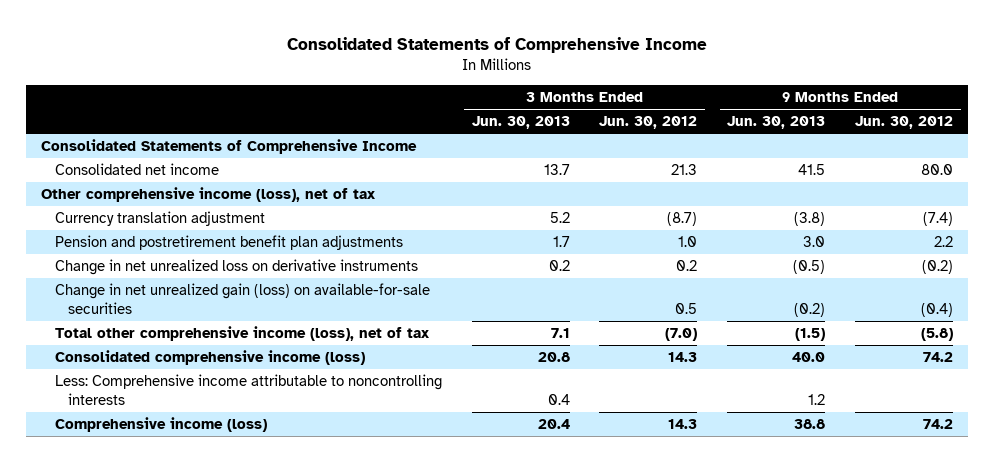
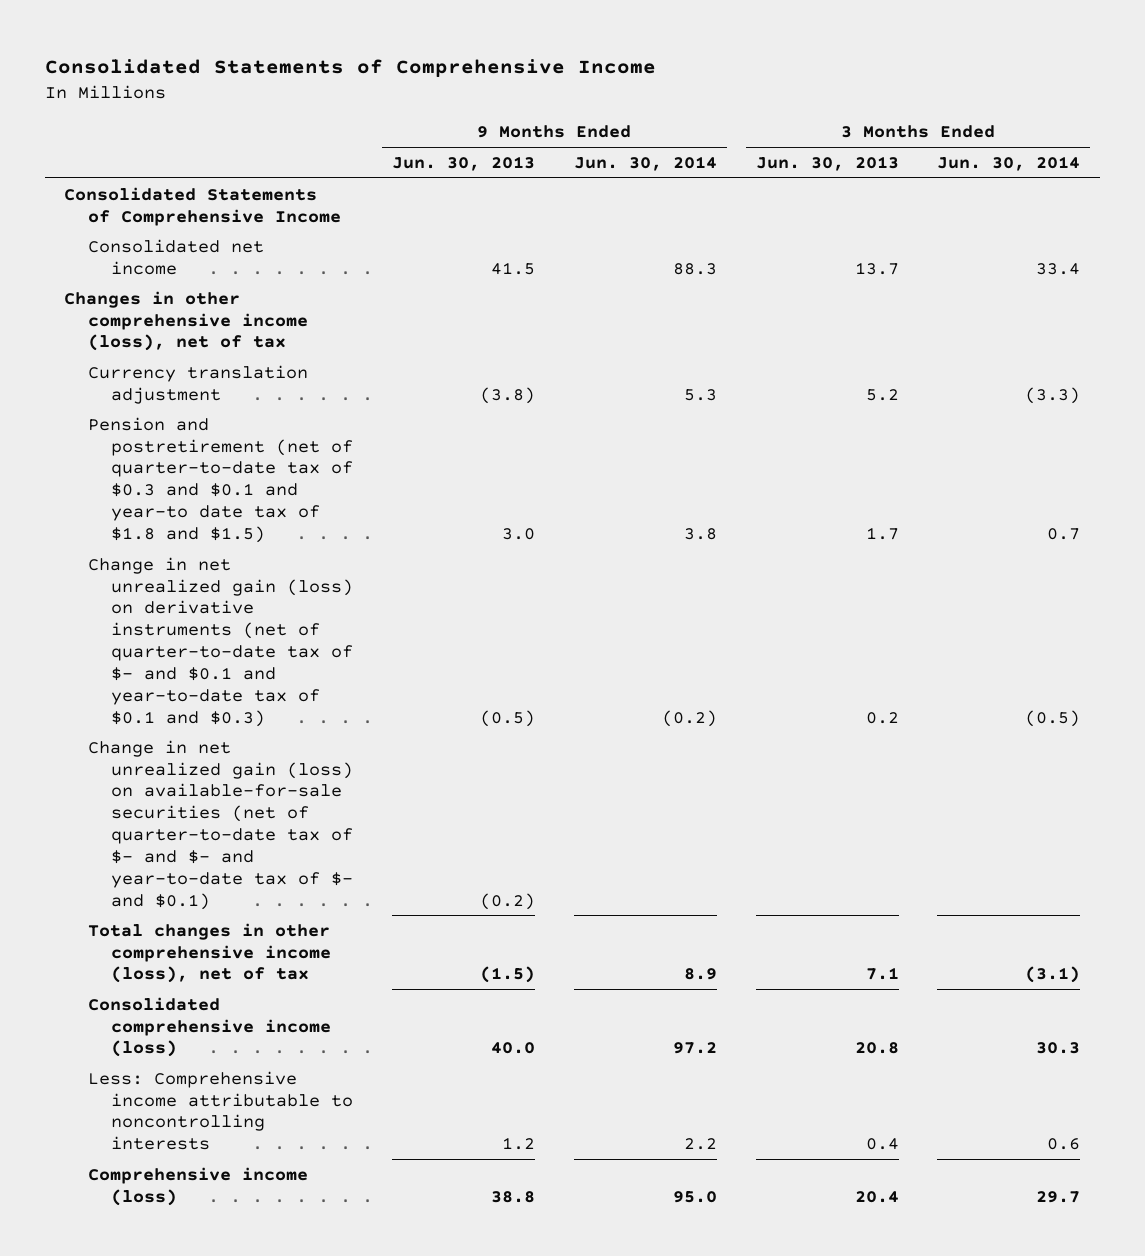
[599,116,698,130] Jun. 30, 2012 -> none
[855,116,954,130] Jun. 30, 2012 -> none
none -> [573,156,717,172] Jun. 30, 2014
none -> [937,156,1081,172] Jun. 30, 2014
[41,187,376,203] Other comprehensive income (loss), net of tax -> [64,290,308,352] Changes in other comprehensive income (loss), net of tax
[54,235,403,251] Pension and postretirement benefit plan adjustments -> [87,416,354,543] Pension and postretirement (net of quarter-to-date tax of $0.3 and $0.1 and year-to date tax of $1.8 and $1.5)
[54,259,418,276] Change in net unrealized loss on derivative instruments -> [87,556,354,727] Change in net unrealized gain (loss) on derivative instruments (net of quarter-to-date tax of $- and $0.1 and year-to-date tax of $0.1 and $0.3)
[54,283,430,314] Change in net unrealized gain (loss) on available-for-sale securities -> [87,739,354,910] Change in net unrealized gain (loss) on available-for-sale securities (net of quarter-to-date tax of $- and $- and year-to-date tax of $- and $0.1)
[54,326,429,342] Total other comprehensive income (loss), net of tax -> [87,922,332,984] Total changes in other comprehensive income (loss), net of tax

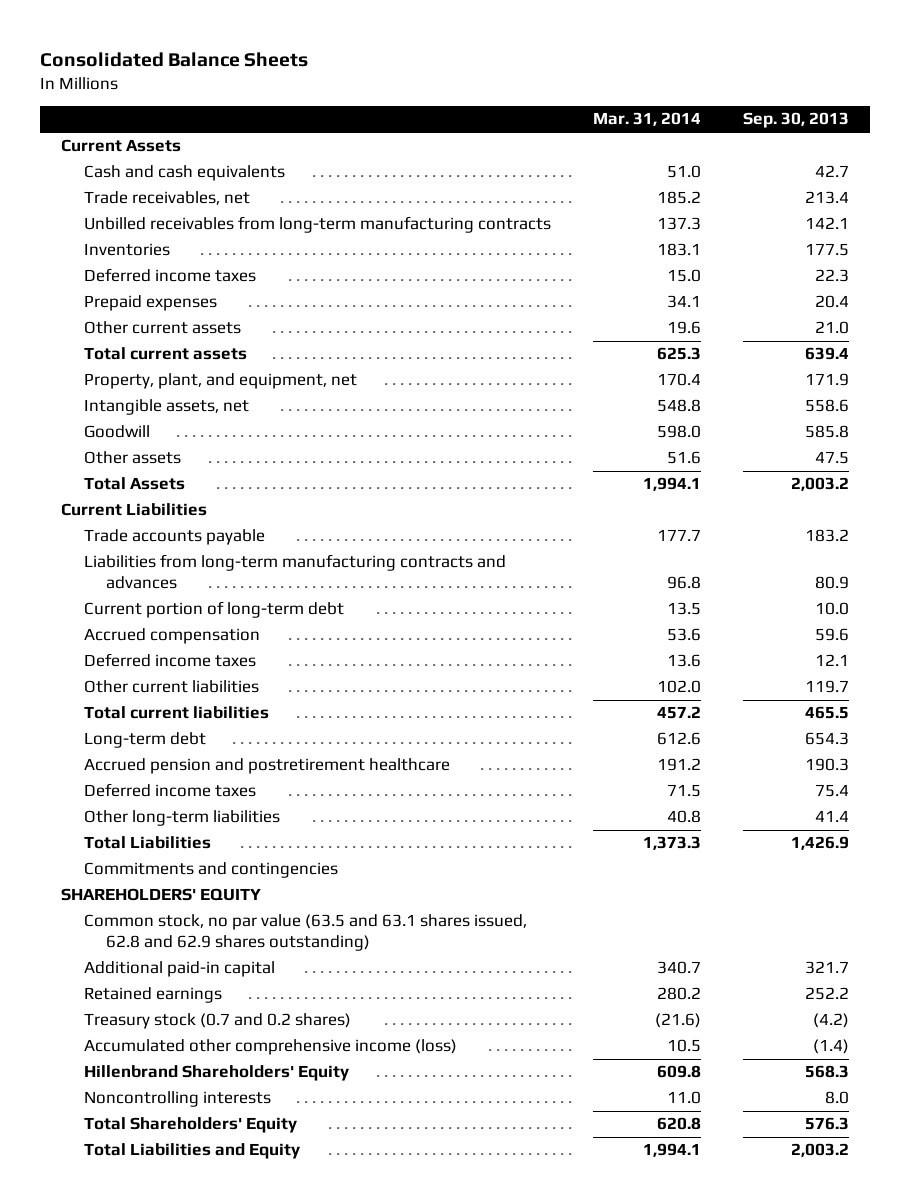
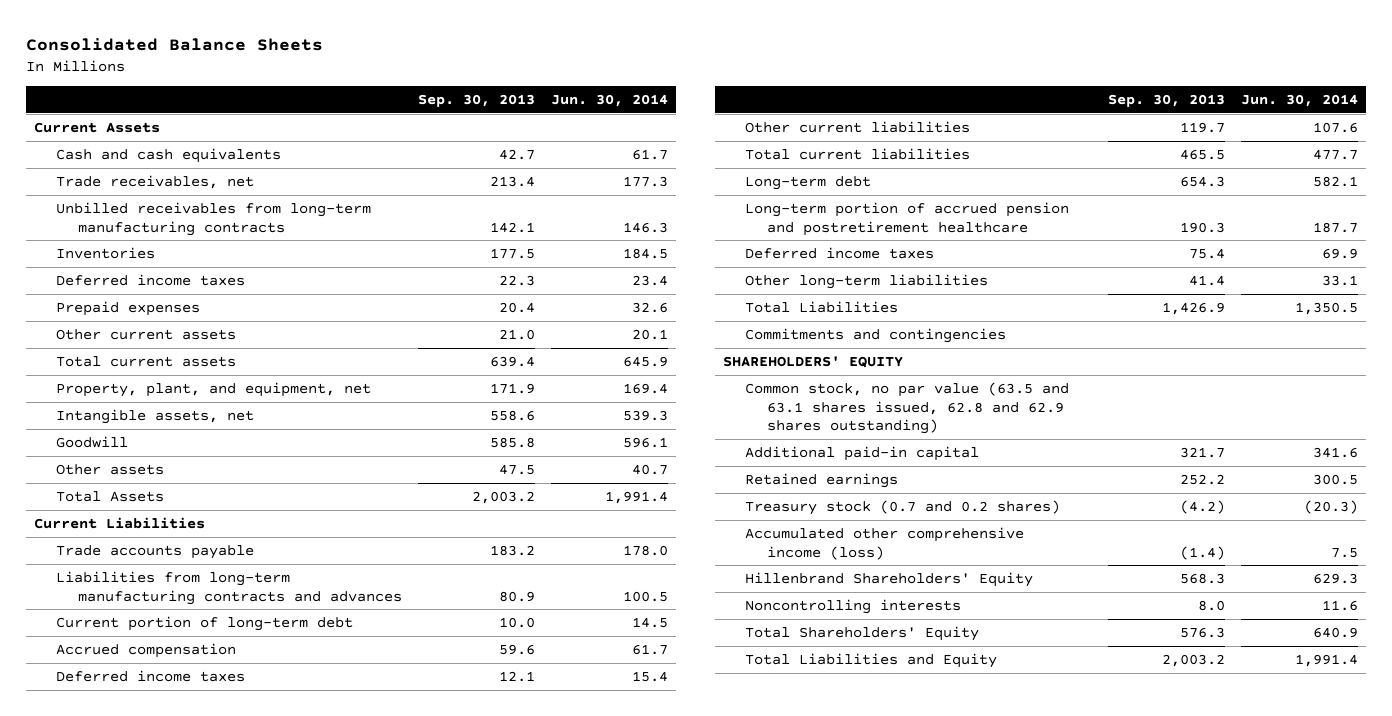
[592,112,701,127] Mar. 31, 2014 -> none
none -> [551,93,669,107] Jun. 30, 2014
[83,758,450,775] Accrued pension and postretirement healthcare -> [745,201,1070,236] Long-term portion of accrued pension and postretirement healthcare

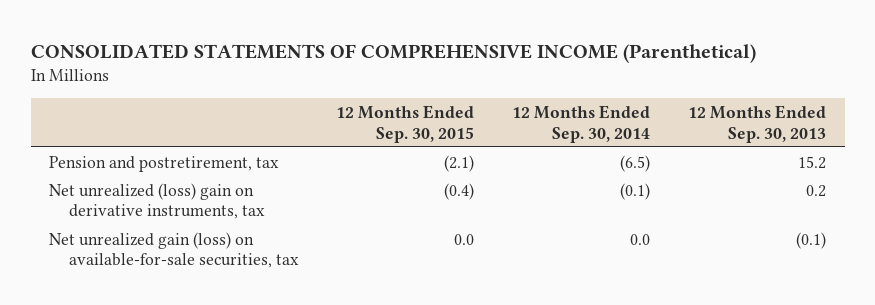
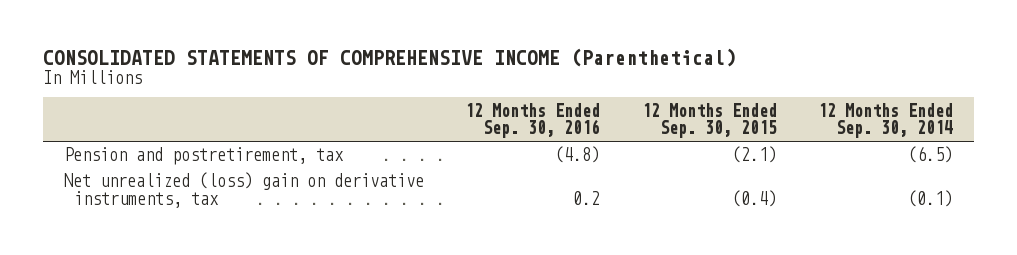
[687,104,826,143] 12 Months Ended Sep. 30, 2013 -> none
none -> [465,102,601,139] 12 Months Ended Sep. 30, 2016
[49,231,299,269] Net unrealized gain (loss) on available-for-sale securities, tax -> none

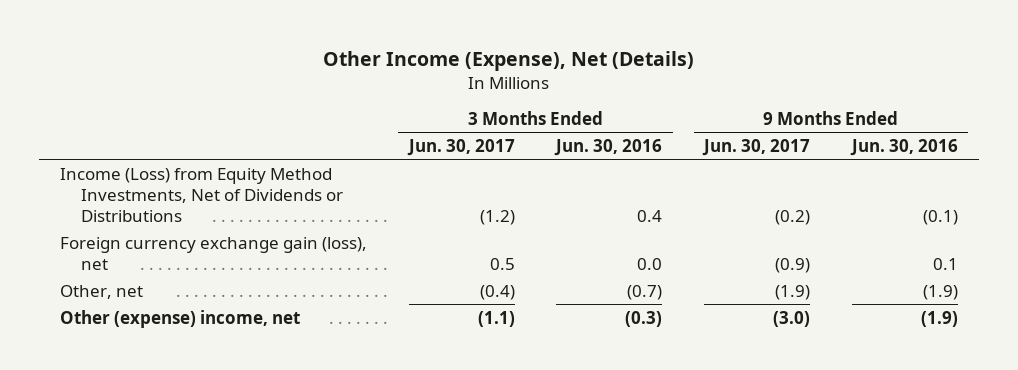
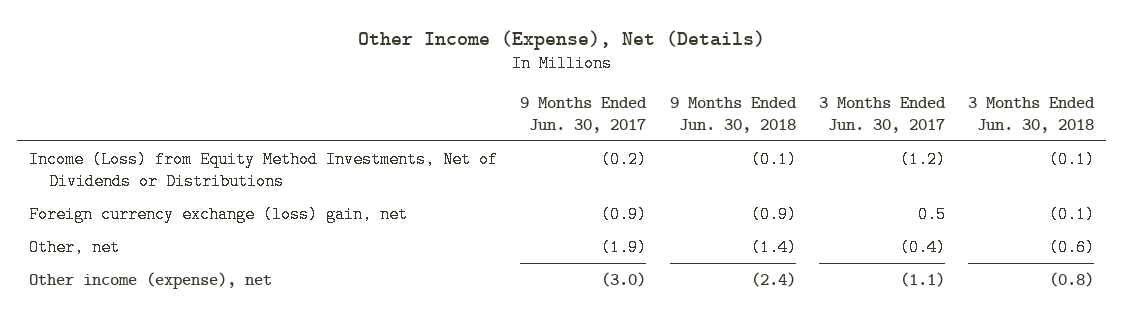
[554,138,663,156] Jun. 30, 2016 -> none
[849,138,958,156] Jun. 30, 2016 -> none
none -> [669,96,797,133] 9 Months Ended Jun. 30, 2018
none -> [968,96,1096,133] 3 Months Ended Jun. 30, 2018
[60,236,368,270] Foreign currency exchange gain (loss), net -> [28,205,408,223] Foreign currency exchange (loss) gain, net
[60,309,301,328] Other (expense) income, net -> [28,271,272,289] Other income (expense), net

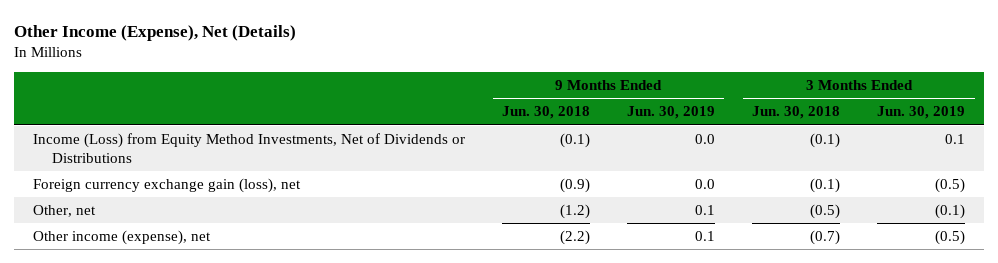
[520,96,648,133] 9 Months Ended Jun. 30, 2017 -> none
[819,96,947,133] 3 Months Ended Jun. 30, 2017 -> none
none -> [627,106,716,120] Jun. 30, 2019
none -> [877,106,966,120] Jun. 30, 2019
[28,205,408,223] Foreign currency exchange (loss) gain, net -> [32,177,301,193] Foreign currency exchange gain (loss), net
[750,238,797,256] (1.4) -> [559,203,590,219] (1.2)
[1049,238,1096,256] (0.6) -> [810,203,841,219] (0.5)
[750,271,796,287] (2.4) -> [559,229,590,245] (2.2)
[1049,271,1095,287] (0.8) -> [810,229,841,245] (0.7)

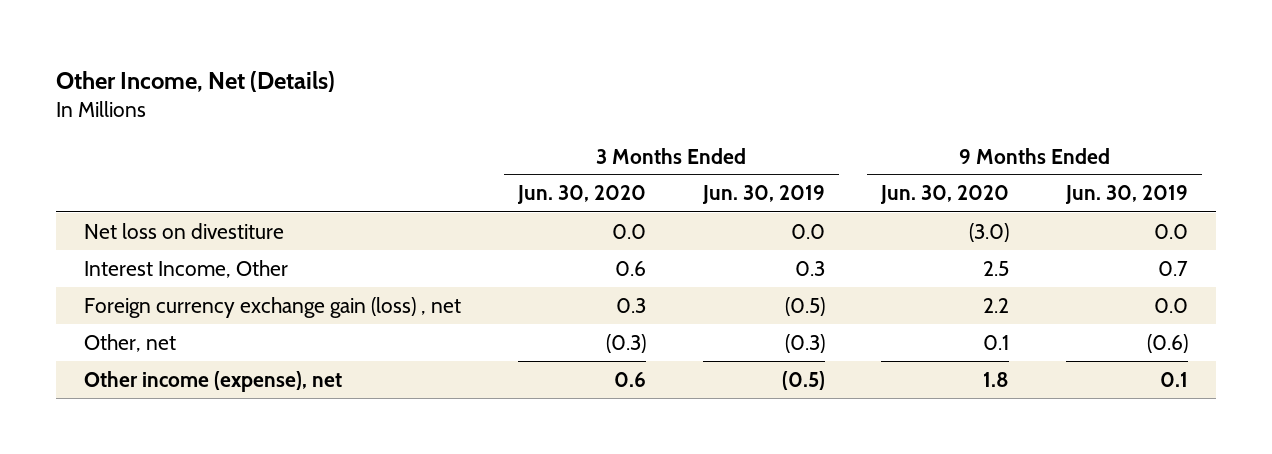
[14,25,297,42] Other Income (Expense), Net (Details) -> [56,70,336,92] Other Income, Net (Details)
[501,106,590,120] Jun. 30, 2018 -> none
[752,106,841,120] Jun. 30, 2018 -> none
none -> [517,185,647,205] Jun. 30, 2020
none -> [880,185,1010,205] Jun. 30, 2020
[32,132,465,163] Income (Loss) from Equity Method Investments, Net of Dividends or Distributions -> none
none -> [84,222,285,239] Net loss on divestiture
none -> [84,259,289,278] Interest Income, Other
[32,177,301,193] Foreign currency exchange gain (loss), net -> [84,296,462,318] Foreign currency exchange gain (loss) , net
[695,204,716,215] 0.1 -> [1146,333,1188,353] (0.6)
[935,203,966,219] (0.1) -> [784,333,825,353] (0.3)

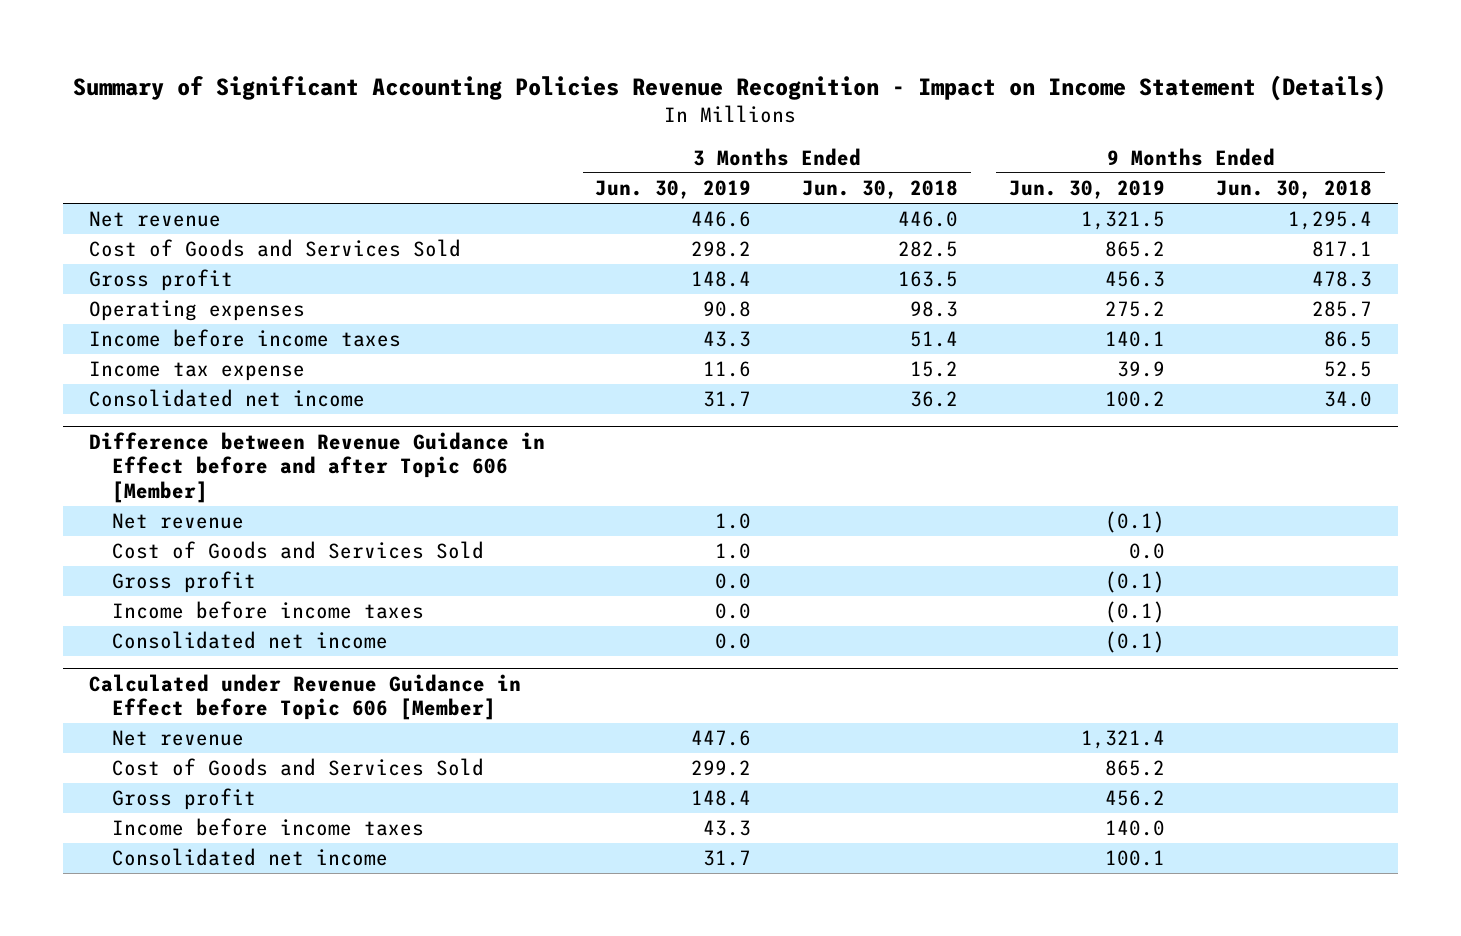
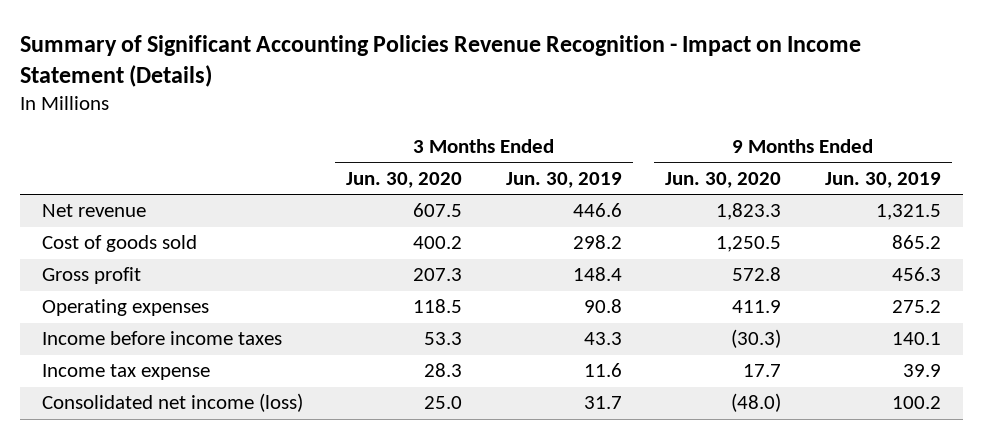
[802,180,959,200] Jun. 30, 2018 -> none
[1216,180,1373,200] Jun. 30, 2018 -> none
none -> [346,172,463,189] Jun. 30, 2020
none -> [665,172,782,189] Jun. 30, 2020
[88,239,461,258] Cost of Goods and Services Sold -> [41,235,197,253] Cost of goods sold
[88,431,545,503] Difference between Revenue Guidance in Effect before and after Topic 606 [Member] -> none
[112,513,245,530] Net revenue -> none
[112,541,485,560] Cost of Goods and Services Sold -> none
[112,571,257,594] Gross profit -> none
[112,601,425,620] Income before income taxes -> none
[112,631,389,650] Consolidated net income -> none
[88,673,521,721] Calculated under Revenue Guidance in Effect before Topic 606 [Member] -> none
[112,730,245,747] Net revenue -> none
[112,758,485,777] Cost of Goods and Services Sold -> none
[112,788,257,811] Gross profit -> none
[112,818,425,837] Income before income taxes -> none
[112,848,389,867] Consolidated net income -> none
[88,389,365,408] Consolidated net income -> [41,393,303,413] Consolidated net income (loss)

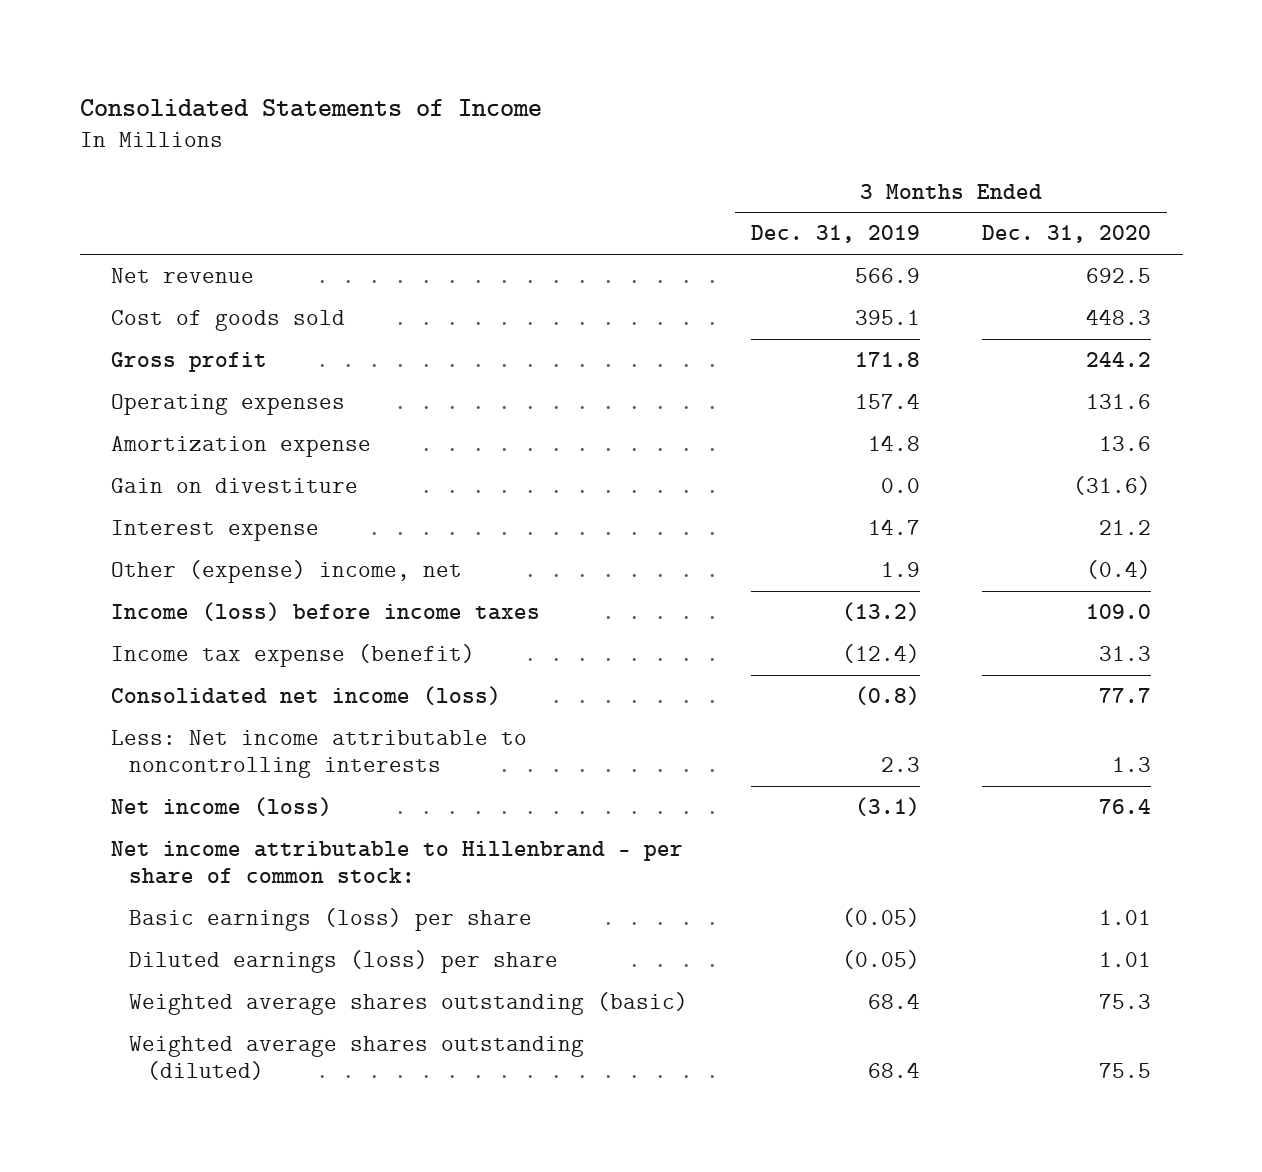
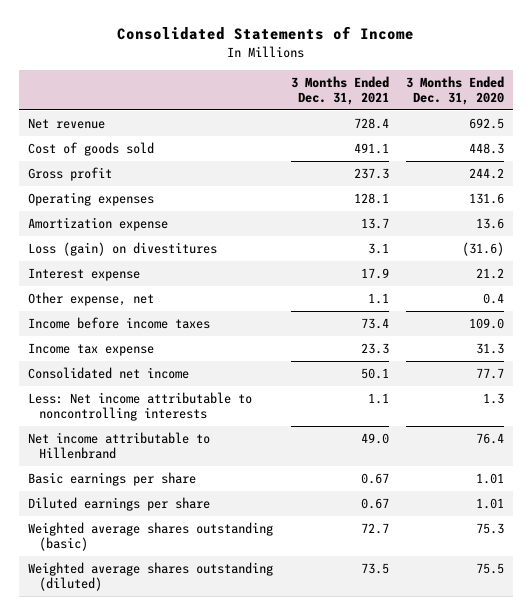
[750,225,920,244] Dec. 31, 2019 -> none
none -> [290,75,389,105] 3 Months Ended Dec. 31, 2021
[110,478,358,494] Gain on divestiture -> [28,242,218,257] Loss (gain) on divestitures
[110,560,462,584] Other (expense) income, net -> [28,292,155,307] Other expense, net
[1086,560,1152,580] (0.4) -> [483,293,505,305] 0.4
[110,602,540,622] Income (loss) before income taxes -> [28,317,211,330] Income before income taxes
[110,644,475,668] Income tax expense (benefit) -> [28,343,155,357] Income tax expense
[110,686,501,706] Consolidated net income (loss) -> [28,367,190,380] Consolidated net income
[110,841,683,885] Net income attributable to Hillenbrand - per share of common stock: -> none
[110,797,332,817] Net income (loss) -> [28,432,211,460] Net income attributable to Hillenbrand
[128,908,532,932] Basic earnings (loss) per share -> [28,472,197,487] Basic earnings per share
[128,950,558,974] Diluted earnings (loss) per share -> [28,497,211,512] Diluted earnings per share

